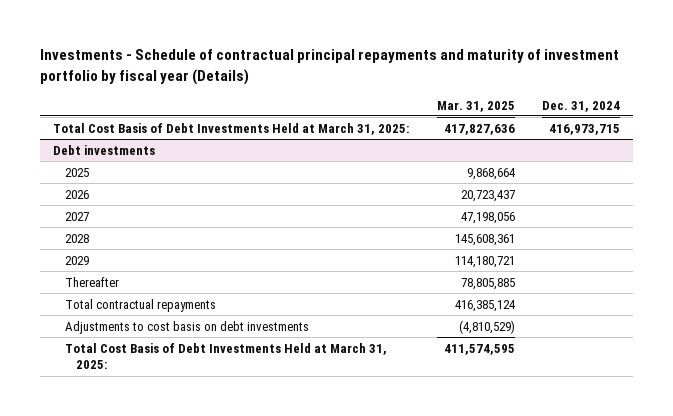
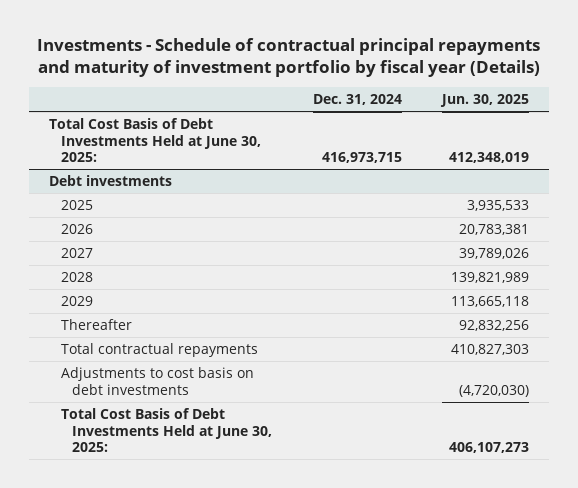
[436,100,515,112] Mar. 31, 2025 -> none
none -> [439,94,529,108] Jun. 30, 2025
[53,122,410,135] Total Cost Basis of Debt Investments Held at March 31, 2025: -> [49,118,261,163] Total Cost Basis of Debt Investments Held at June 30, 2025:
[64,342,387,370] Total Cost Basis of Debt Investments Held at March 31, 2025: -> [60,408,273,453] Total Cost Basis of Debt Investments Held at June 30, 2025:

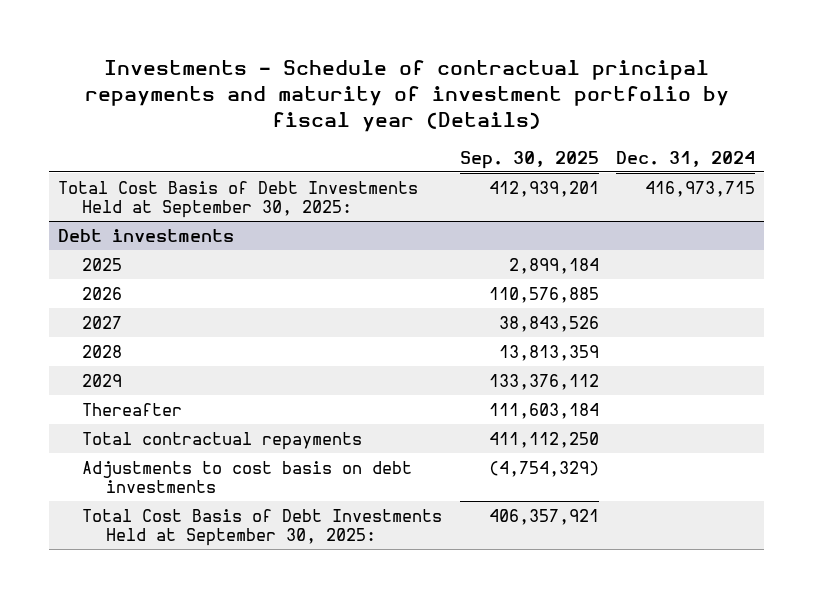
[439,94,529,108] Jun. 30, 2025 -> none
none -> [459,150,599,169] Sep. 30, 2025
[49,118,261,163] Total Cost Basis of Debt Investments Held at June 30, 2025: -> [58,180,419,218] Total Cost Basis of Debt Investments Held at September 30, 2025:
[60,408,273,453] Total Cost Basis of Debt Investments Held at June 30, 2025: -> [81,508,442,546] Total Cost Basis of Debt Investments Held at September 30, 2025:

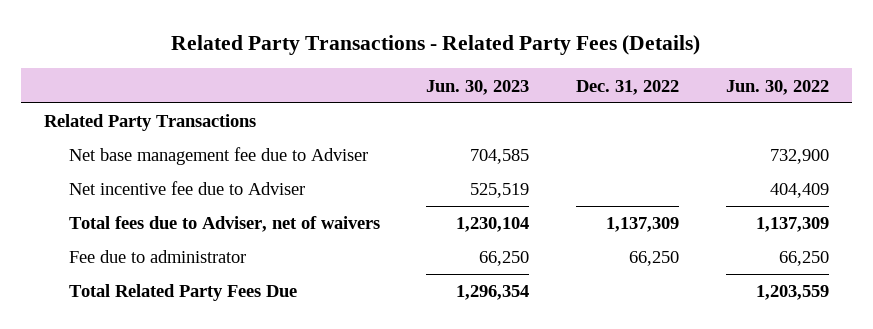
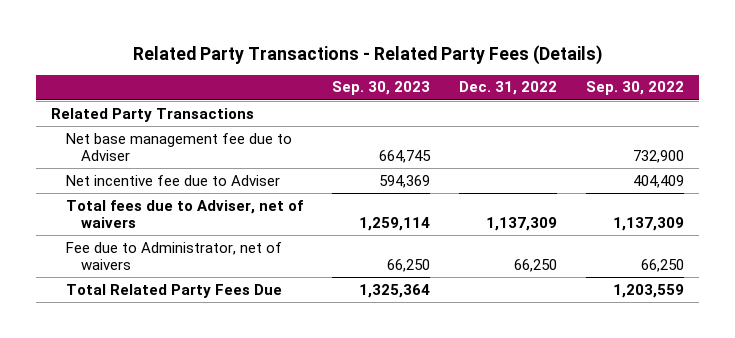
[426,79,530,95] Jun. 30, 2023 -> none
[725,79,829,95] Jun. 30, 2022 -> none
none -> [332,81,431,96] Sep. 30, 2023
none -> [586,81,685,96] Sep. 30, 2022
[68,250,246,264] Fee due to administrator -> [65,241,282,271] Fee due to Administrator, net of waivers

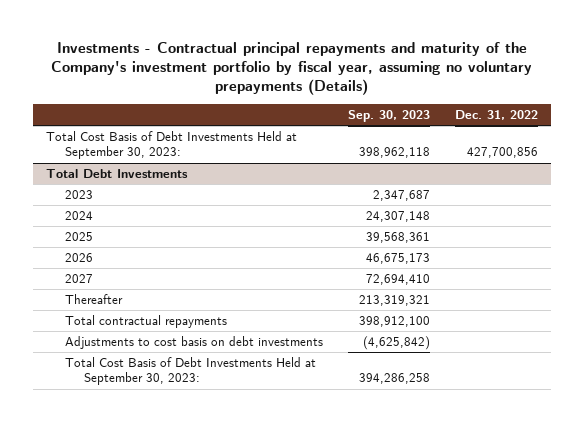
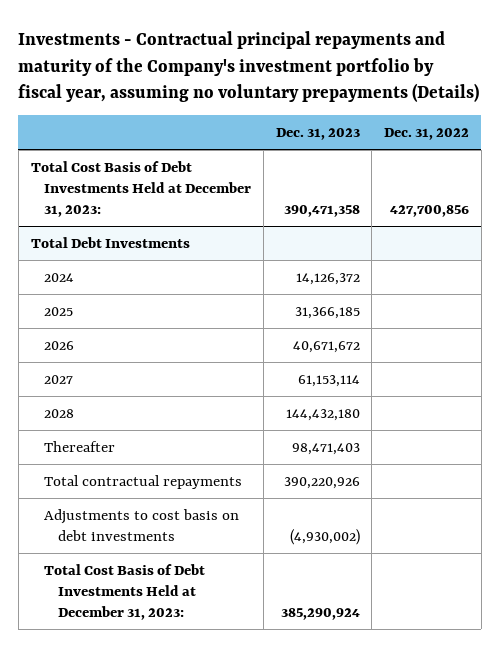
[347,110,430,123] Sep. 30, 2023 -> none
none -> [275,128,360,141] Dec. 31, 2023
[45,131,297,160] Total Cost Basis of Debt Investments Held at September 30, 2023: -> [30,160,252,218] Total Cost Basis of Debt Investments Held at December 31, 2023:
[64,190,93,200] 2023 -> none
none -> [44,408,75,418] 2028
[64,357,316,386] Total Cost Basis of Debt Investments Held at September 30, 2023: -> [44,563,206,621] Total Cost Basis of Debt Investments Held at December 31, 2023:

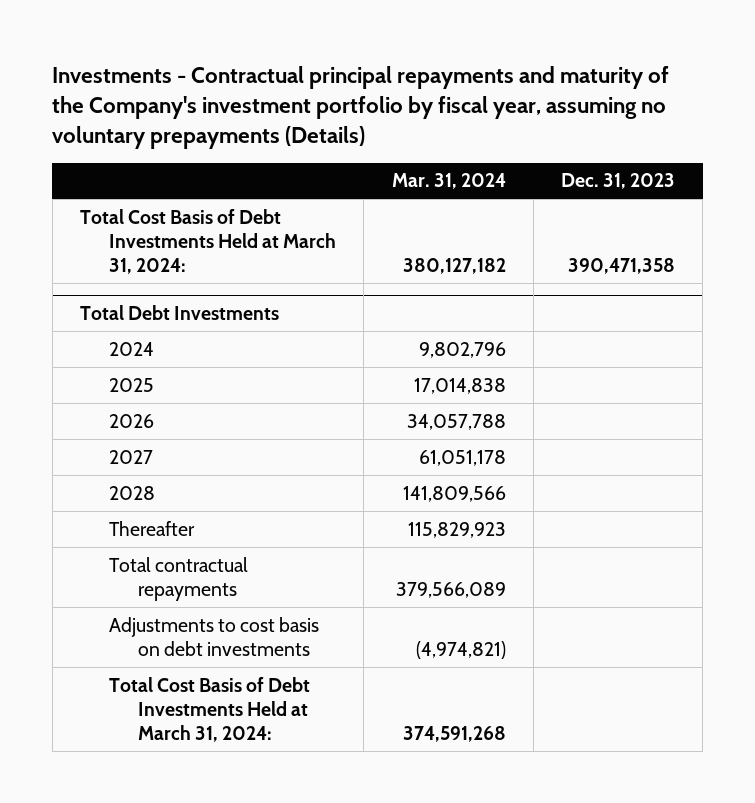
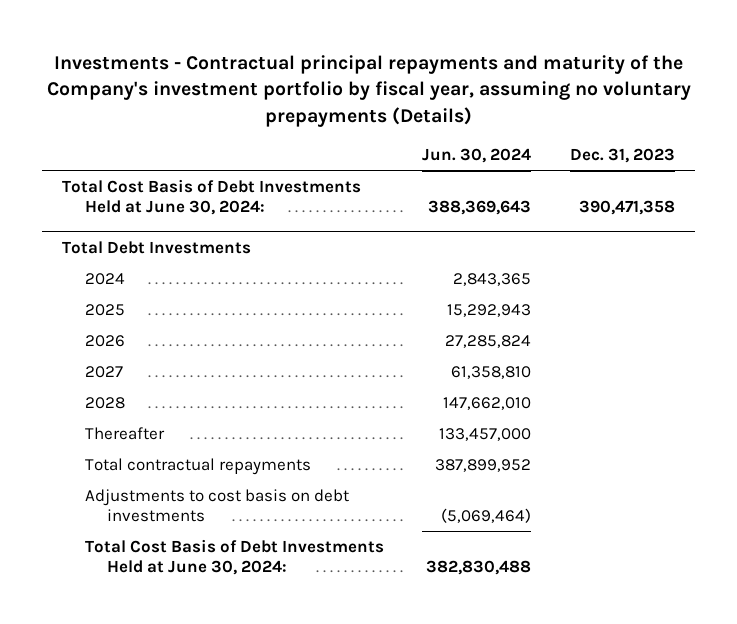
[391,173,506,190] Mar. 31, 2024 -> none
none -> [422,147,532,163] Jun. 30, 2024
[80,208,337,275] Total Cost Basis of Debt Investments Held at March 31, 2024: -> [61,179,361,215] Total Cost Basis of Debt Investments Held at June 30, 2024:
[109,676,311,743] Total Cost Basis of Debt Investments Held at March 31, 2024: -> [84,539,384,575] Total Cost Basis of Debt Investments Held at June 30, 2024:

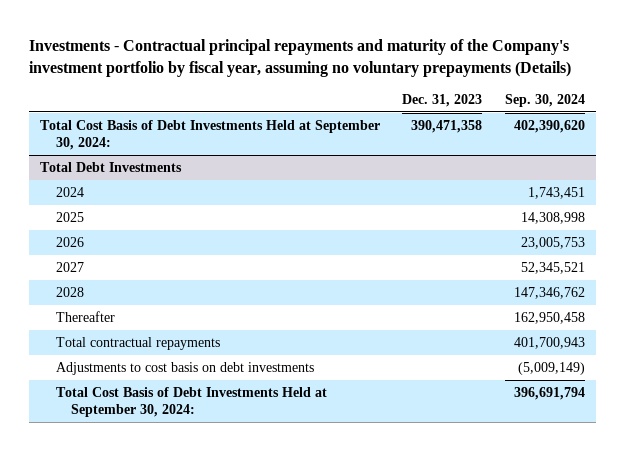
[422,147,532,163] Jun. 30, 2024 -> none
none -> [504,93,585,107] Sep. 30, 2024
[61,179,361,215] Total Cost Basis of Debt Investments Held at June 30, 2024: -> [40,120,381,150] Total Cost Basis of Debt Investments Held at September 30, 2024:
[84,539,384,575] Total Cost Basis of Debt Investments Held at June 30, 2024: -> [55,387,327,417] Total Cost Basis of Debt Investments Held at September 30, 2024:

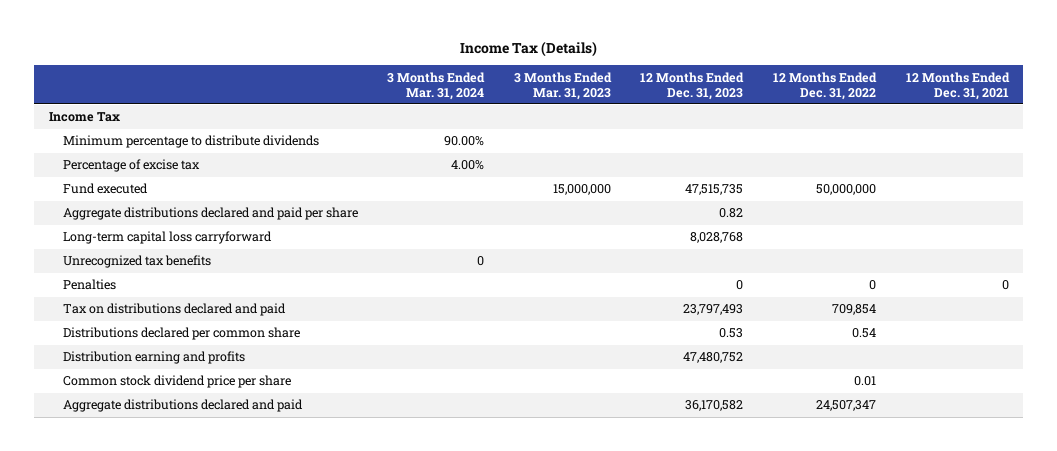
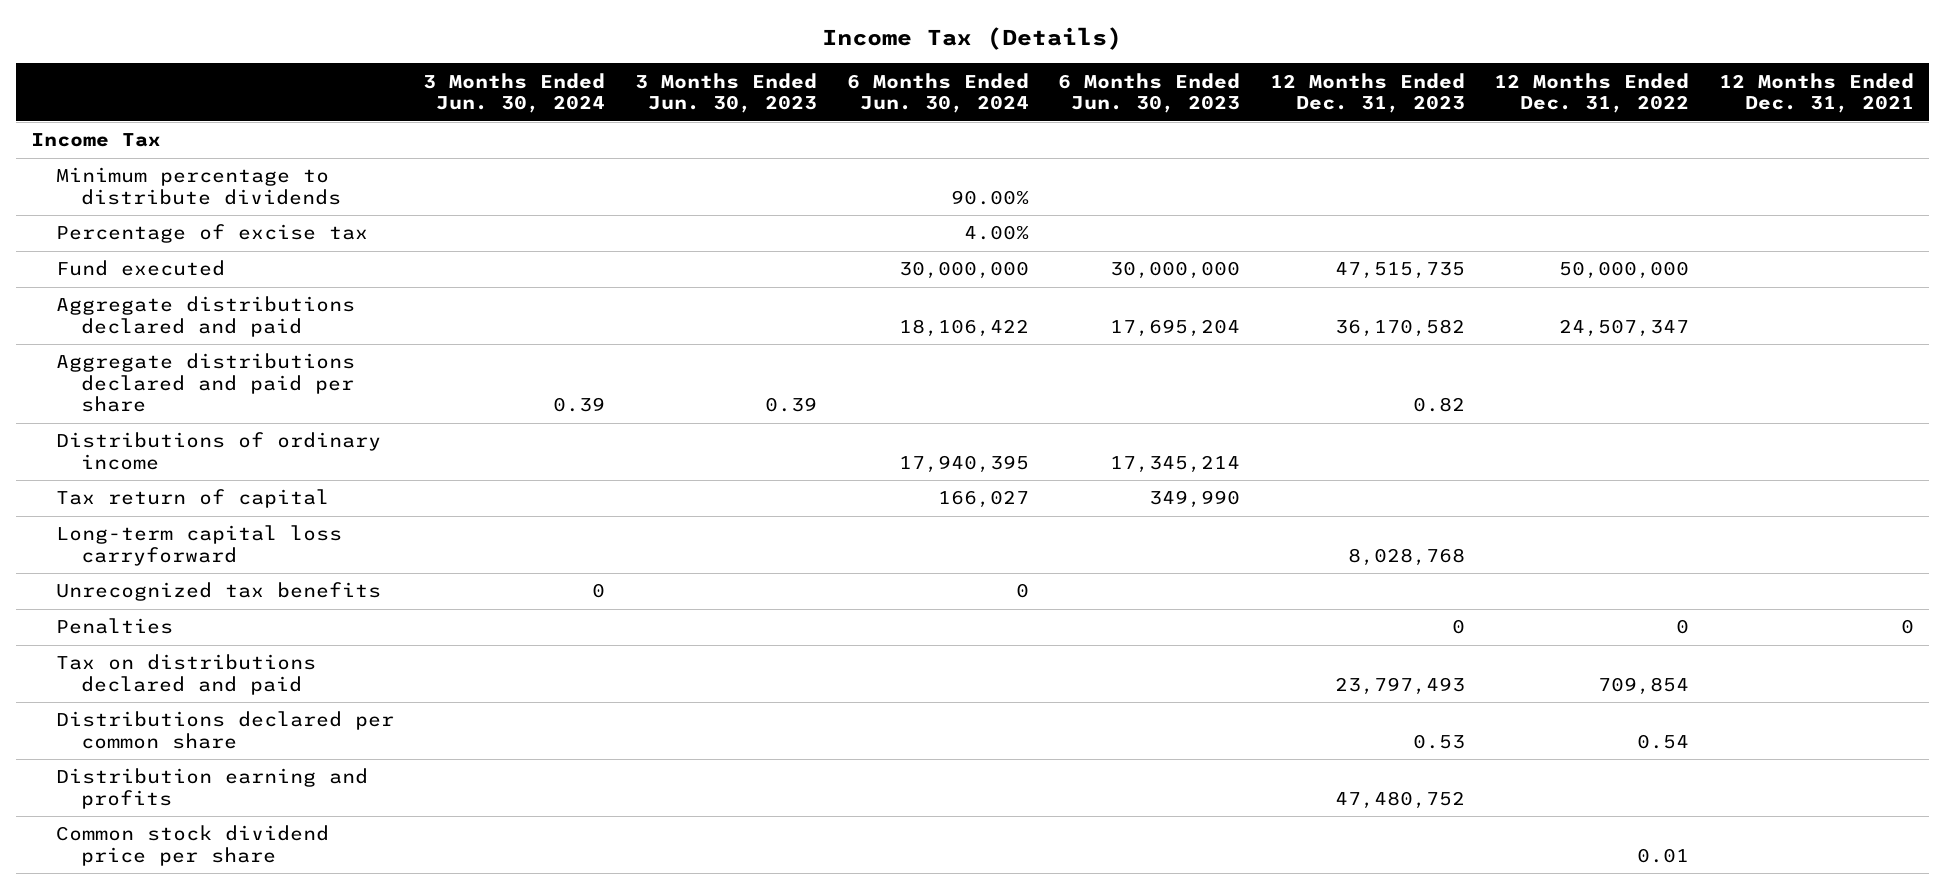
[387,71,486,100] 3 Months Ended Mar. 31, 2024 -> none
[513,71,612,100] 3 Months Ended Mar. 31, 2023 -> none
none -> [423,72,606,114] 3 Months Ended Jun. 30, 2024
none -> [634,72,817,114] 3 Months Ended Jun. 30, 2023
none -> [846,72,1029,114] 6 Months Ended Jun. 30, 2024
none -> [1058,72,1241,114] 6 Months Ended Jun. 30, 2023
[62,399,303,413] Aggregate distributions declared and paid -> [55,296,355,337] Aggregate distributions declared and paid
none -> [55,432,381,470] Distributions of ordinary income
none -> [55,489,329,509] Tax return of capital

